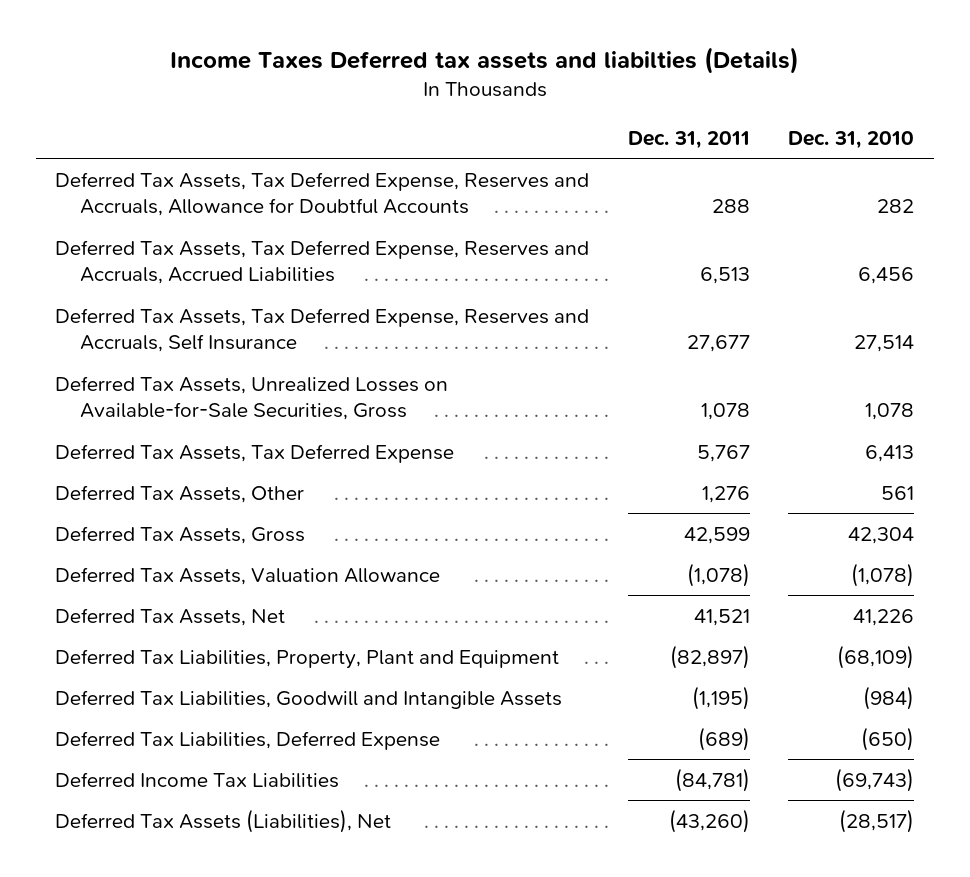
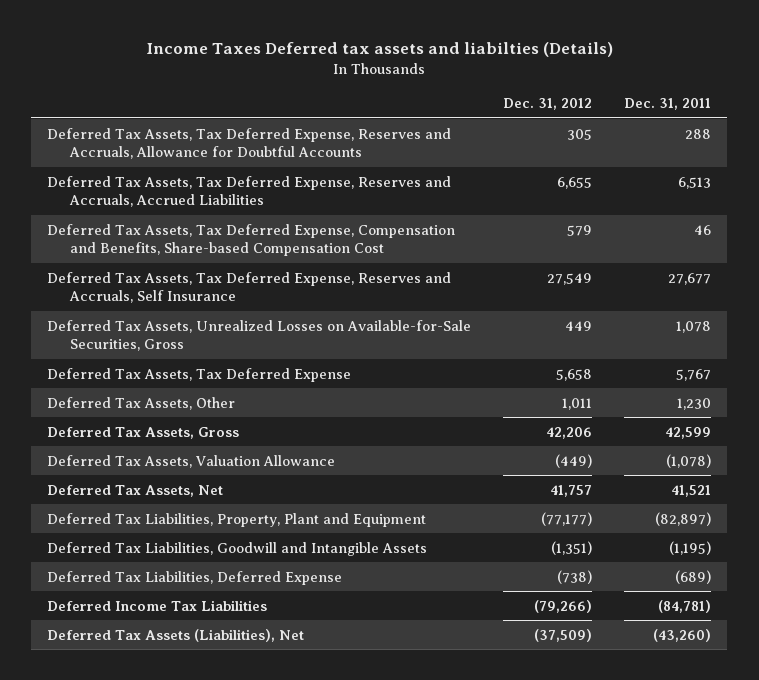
[788,130,915,149] Dec. 31, 2010 -> none
none -> [503,98,593,111] Dec. 31, 2012
none -> [47,223,456,257] Deferred Tax Assets, Tax Deferred Expense, Compensation and Benefits, Share-based Compensation Cost
[701,485,750,503] 1,276 -> [677,397,712,410] 1,230

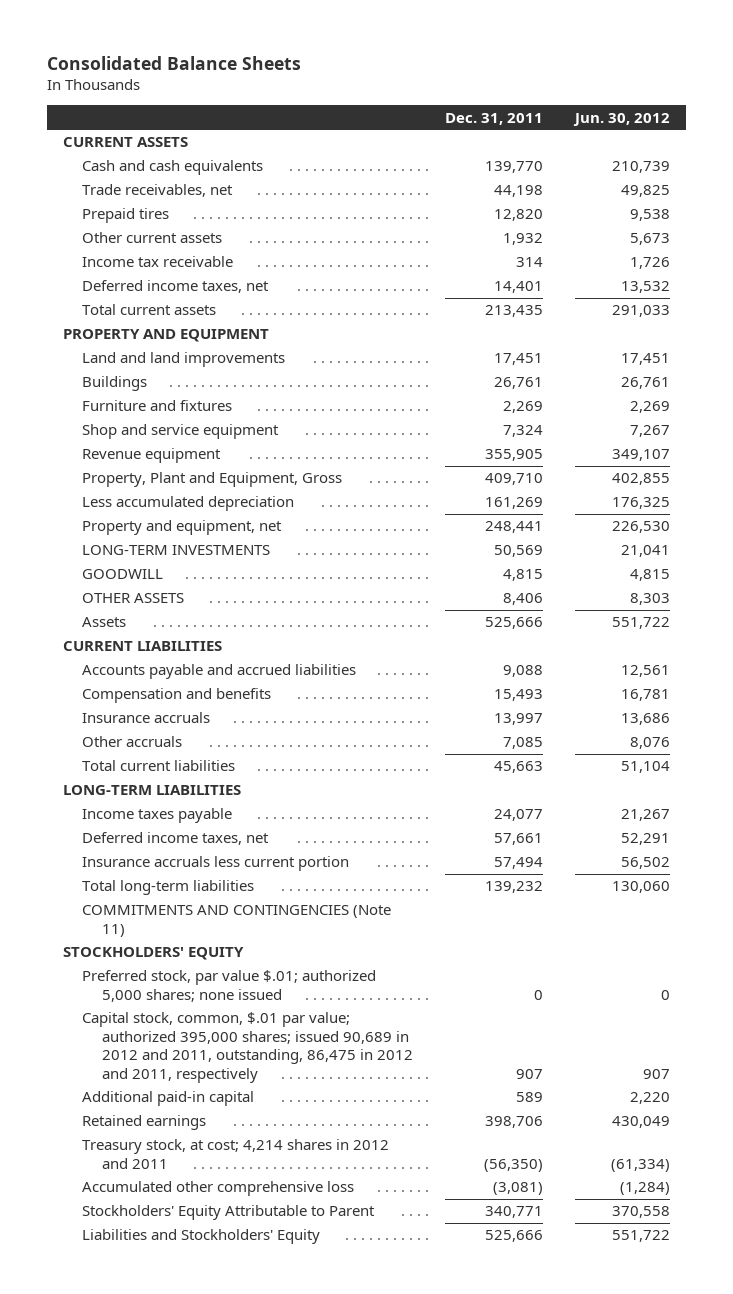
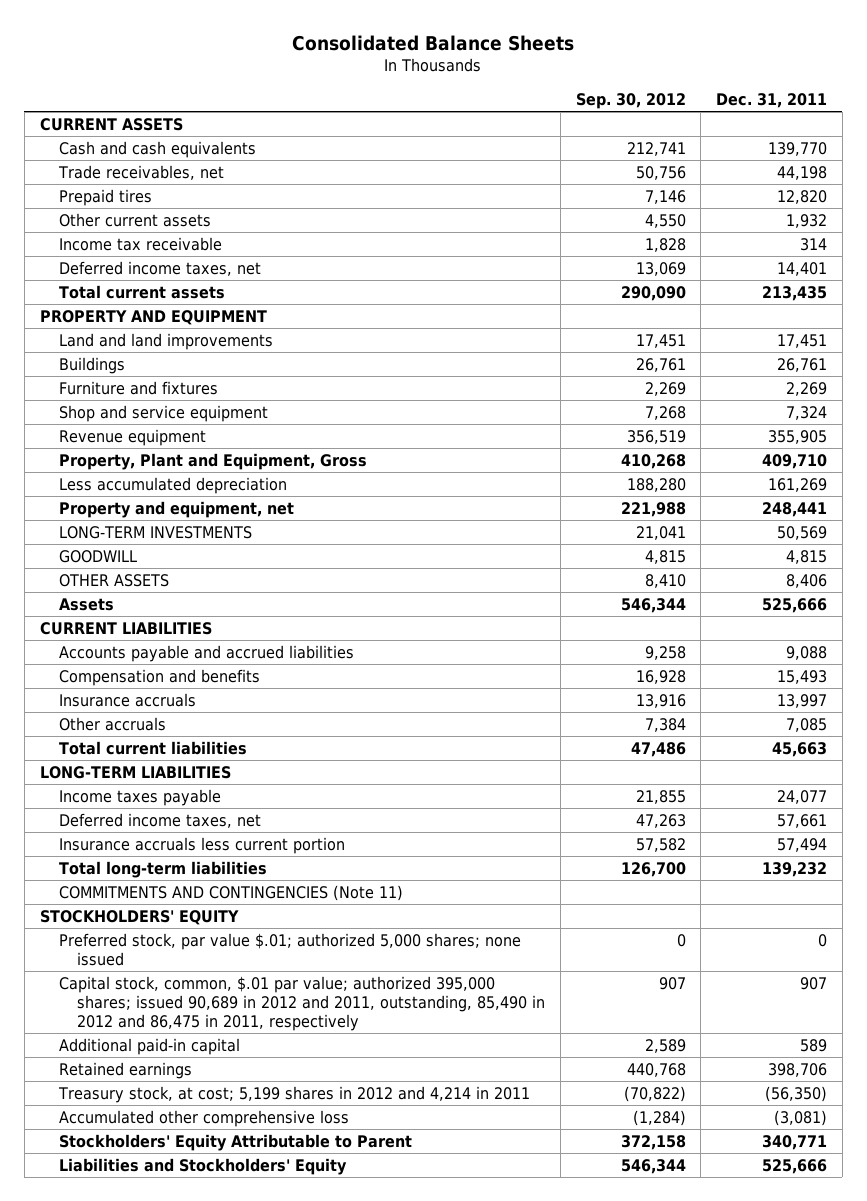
[573,112,671,126] Jun. 30, 2012 -> none
none -> [575,93,686,110] Sep. 30, 2012
[82,1012,414,1083] Capital stock, common, $.01 par value; authorized 395,000 shares; issued 90,689 in 2012 and 2011, outstanding, 86,475 in 2012 and 2011, respectively -> [58,975,546,1032] Capital stock, common, $.01 par value; authorized 395,000 shares; issued 90,689 in 2012 and 2011, outstanding, 85,490 in 2012 and 86,475 in 2011, respectively
[82,1139,390,1169] Treasury stock, at cost; 4,214 shares in 2012 and 2011 -> [57,1085,530,1103] Treasury stock, at cost; 5,199 shares in 2012 and 4,214 in 2011

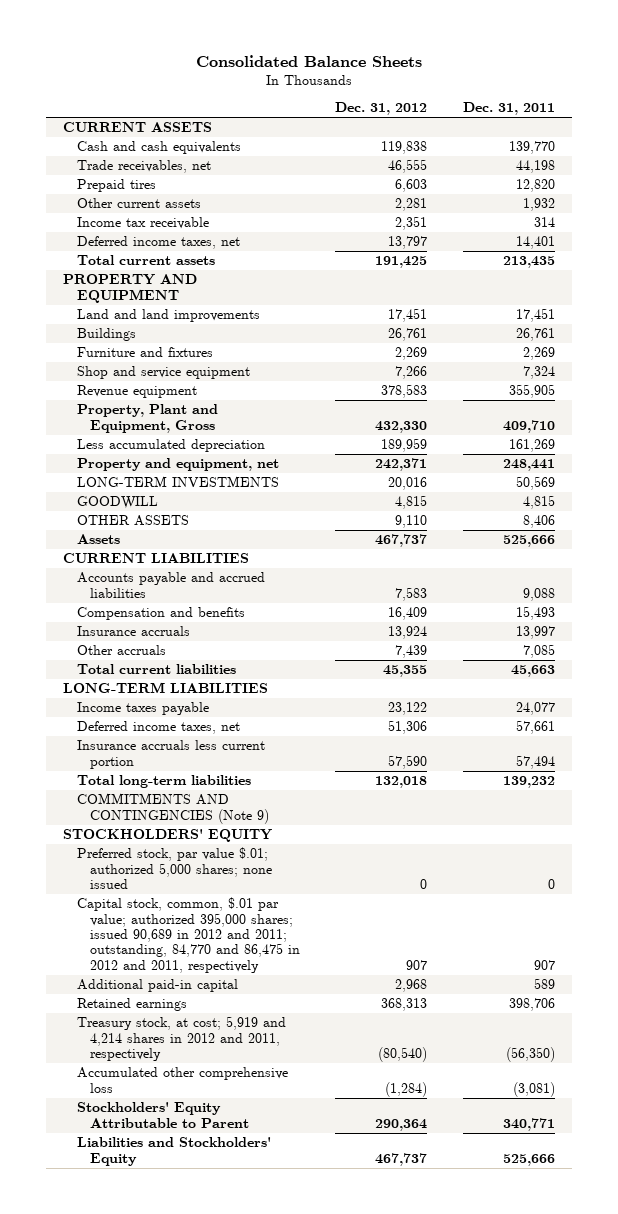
[575,93,686,110] Sep. 30, 2012 -> none
none -> [335,102,428,116] Dec. 31, 2012
[58,884,403,901] COMMITMENTS AND CONTINGENCIES (Note 11) -> [76,793,269,824] COMMITMENTS AND CONTINGENCIES (Note 9)
[58,975,546,1032] Capital stock, common, $.01 par value; authorized 395,000 shares; issued 90,689 in 2012 and 2011, outstanding, 85,490 in 2012 and 86,475 in 2011, respectively -> [76,897,300,973] Capital stock, common, $.01 par value; authorized 395,000 shares; issued 90,689 in 2012 and 2011; outstanding, 84,770 and 86,475 in 2012 and 2011, respectively
[57,1085,530,1103] Treasury stock, at cost; 5,199 shares in 2012 and 4,214 in 2011 -> [76,1016,286,1062] Treasury stock, at cost; 5,919 and 4,214 shares in 2012 and 2011, respectively

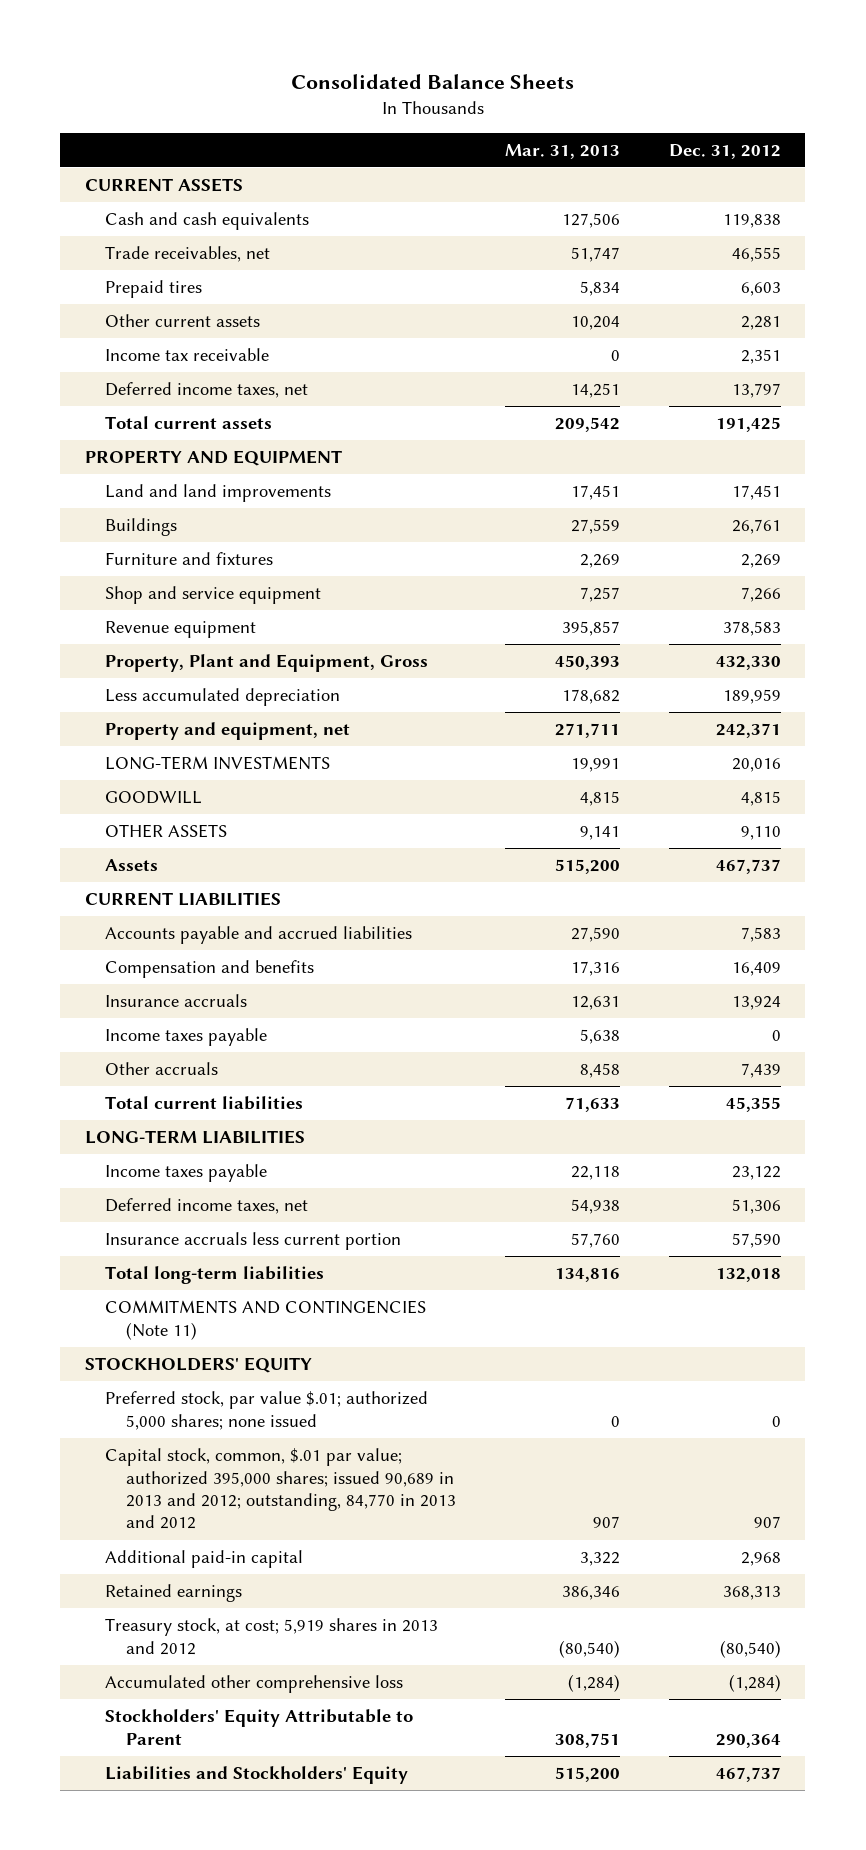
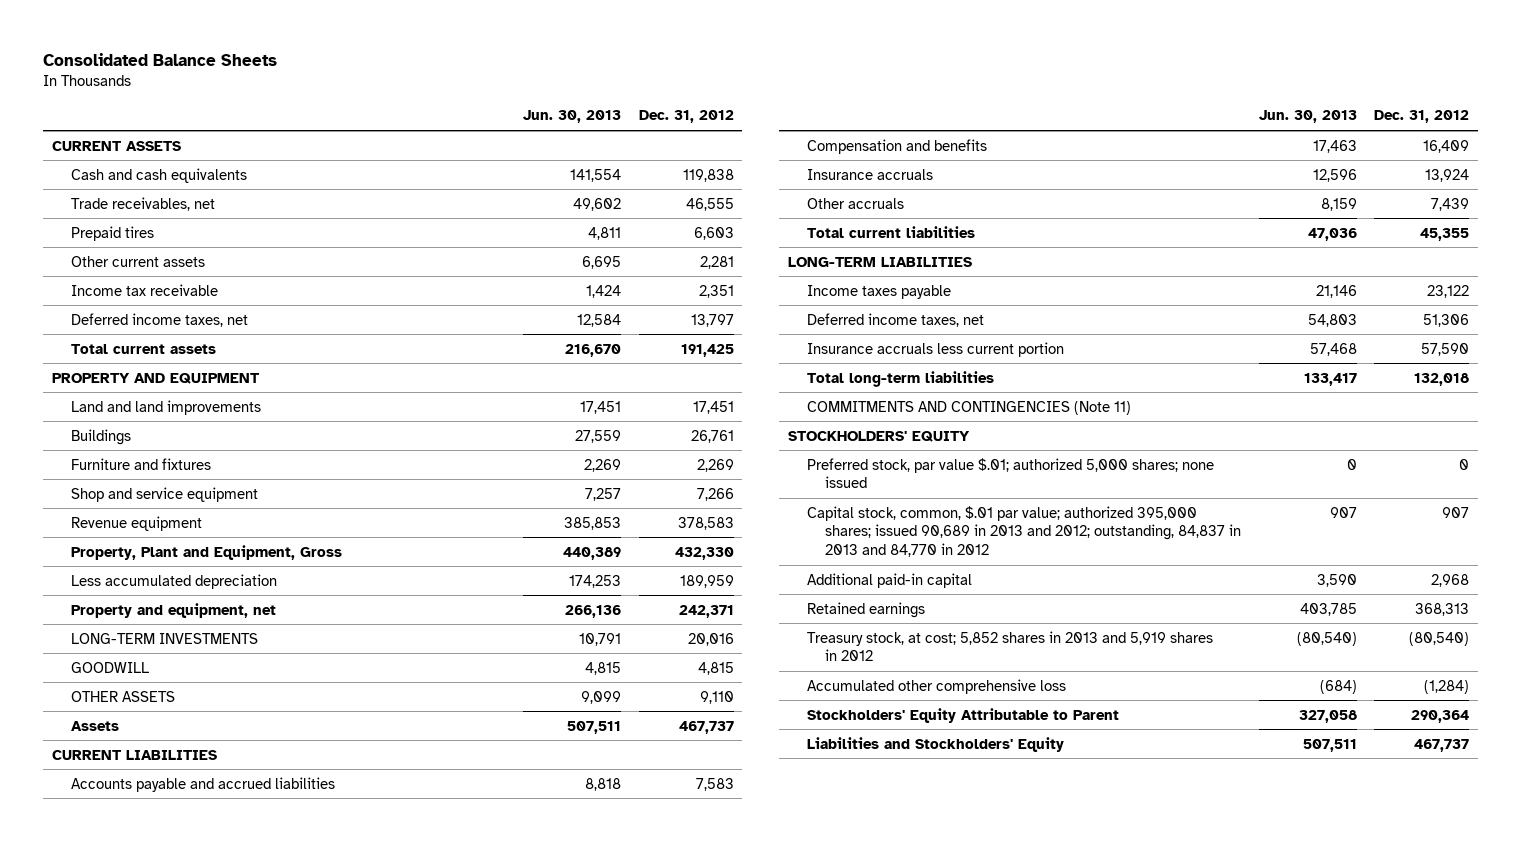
[504,143,620,159] Mar. 31, 2013 -> none
none -> [523,110,622,124] Jun. 30, 2013
[105,1028,268,1047] Income taxes payable -> none
[105,1448,456,1530] Capital stock, common, $.01 par value; authorized 395,000 shares; issued 90,689 in 2013 and 2012; outstanding, 84,770 in 2013 and 2012 -> [806,505,1242,557] Capital stock, common, $.01 par value; authorized 395,000 shares; issued 90,689 in 2013 and 2012; outstanding, 84,837 in 2013 and 84,770 in 2012
[105,1618,439,1655] Treasury stock, at cost; 5,919 shares in 2013 and 2012 -> [806,630,1213,662] Treasury stock, at cost; 5,852 shares in 2013 and 5,919 shares in 2012

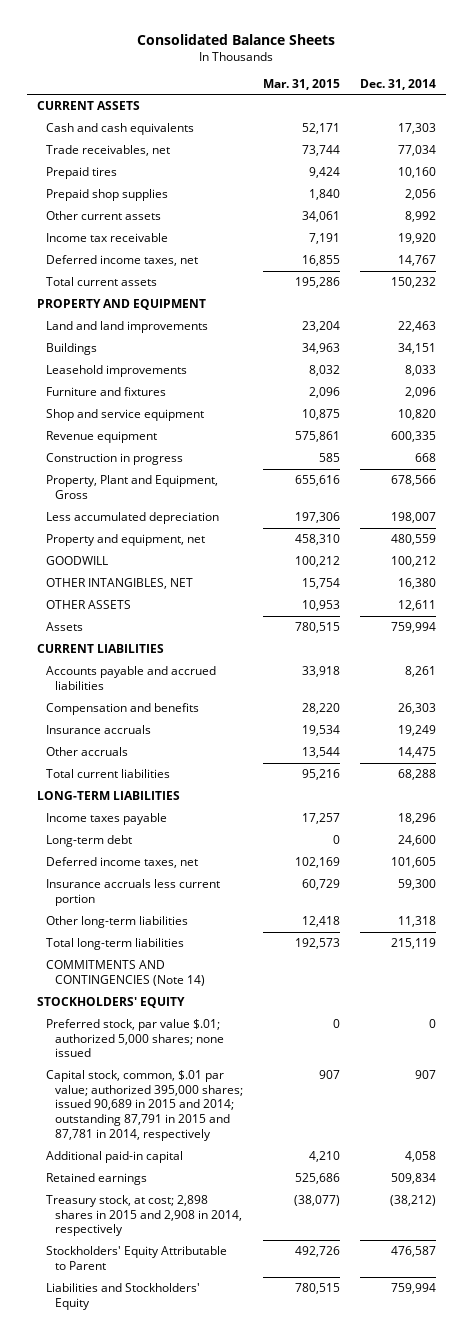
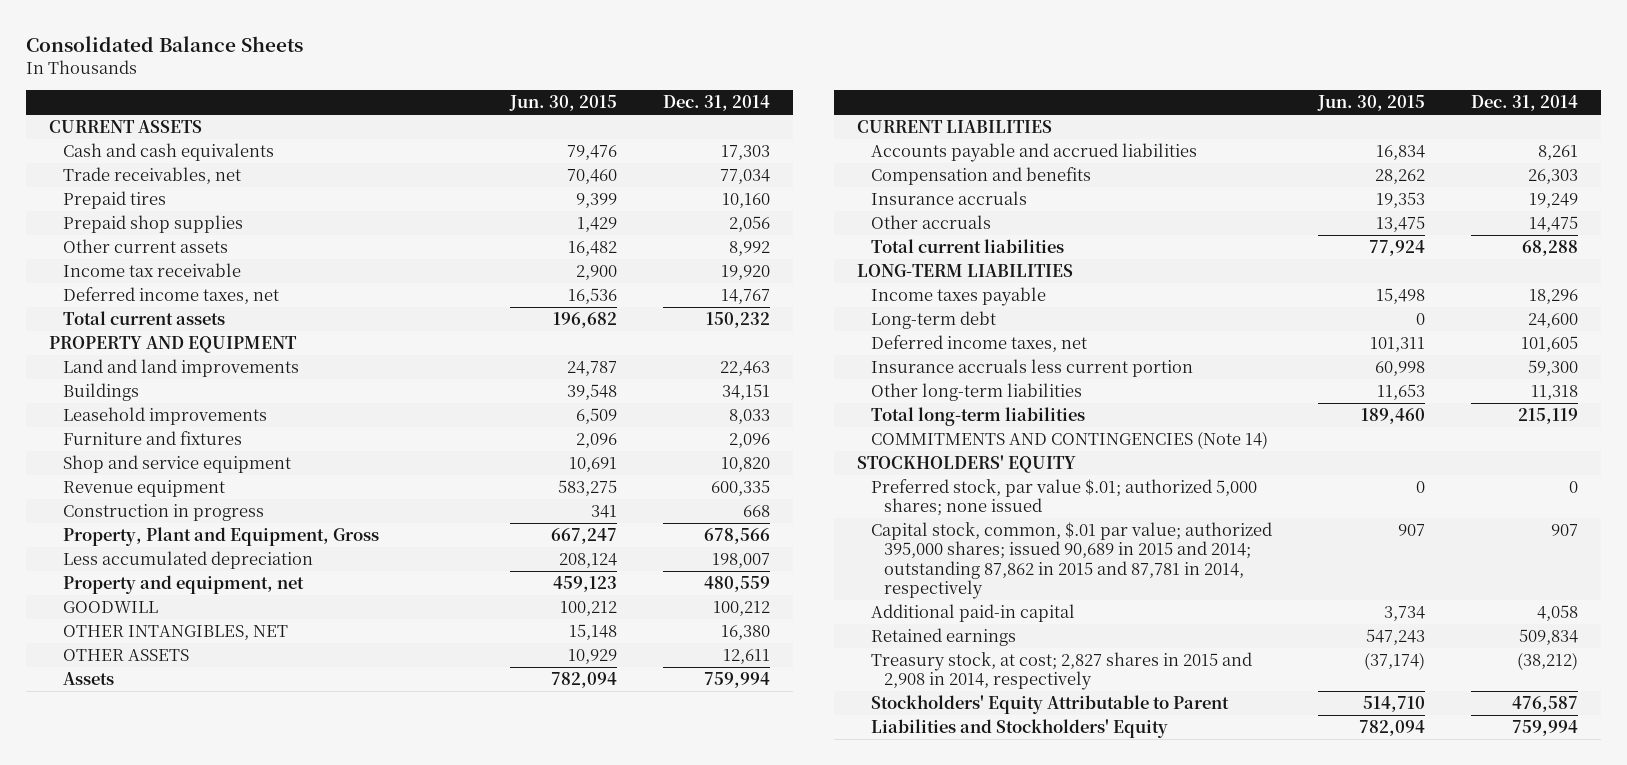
[262,78,340,90] Mar. 31, 2015 -> none
none -> [508,95,617,112] Jun. 30, 2015
[46,1070,243,1141] Capital stock, common, $.01 par value; authorized 395,000 shares; issued 90,689 in 2015 and 2014; outstanding 87,791 in 2015 and 87,781 in 2014, respectively -> [870,521,1272,600] Capital stock, common, $.01 par value; authorized 395,000 shares; issued 90,689 in 2015 and 2014; outstanding 87,862 in 2015 and 87,781 in 2014, respectively
[46,1195,242,1237] Treasury stock, at cost; 2,898 shares in 2015 and 2,908 in 2014, respectively -> [870,651,1252,691] Treasury stock, at cost; 2,827 shares in 2015 and 2,908 in 2014, respectively

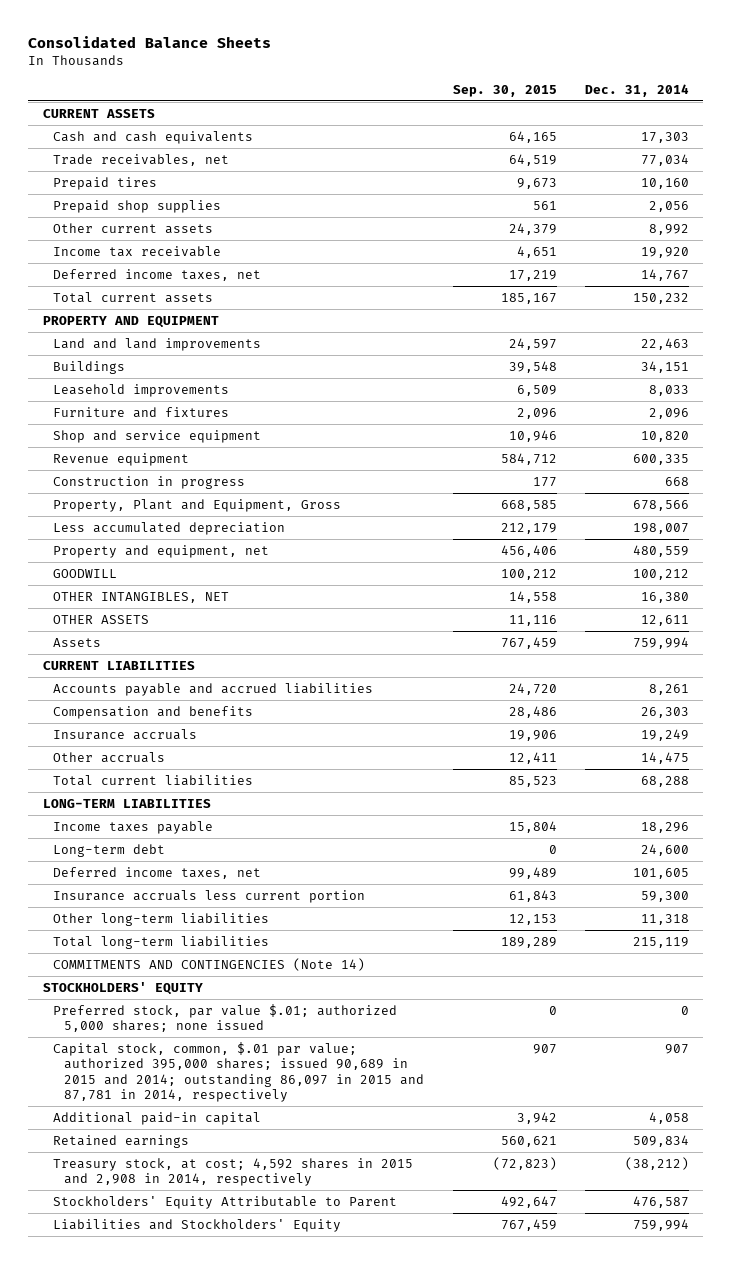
[508,95,617,112] Jun. 30, 2015 -> none
none -> [452,84,557,97] Sep. 30, 2015
[870,521,1272,600] Capital stock, common, $.01 par value; authorized 395,000 shares; issued 90,689 in 2015 and 2014; outstanding 87,862 in 2015 and 87,781 in 2014, respectively -> [53,1041,425,1103] Capital stock, common, $.01 par value; authorized 395,000 shares; issued 90,689 in 2015 and 2014; outstanding 86,097 in 2015 and 87,781 in 2014, respectively
[870,651,1252,691] Treasury stock, at cost; 2,827 shares in 2015 and 2,908 in 2014, respectively -> [53,1157,414,1187] Treasury stock, at cost; 4,592 shares in 2015 and 2,908 in 2014, respectively

